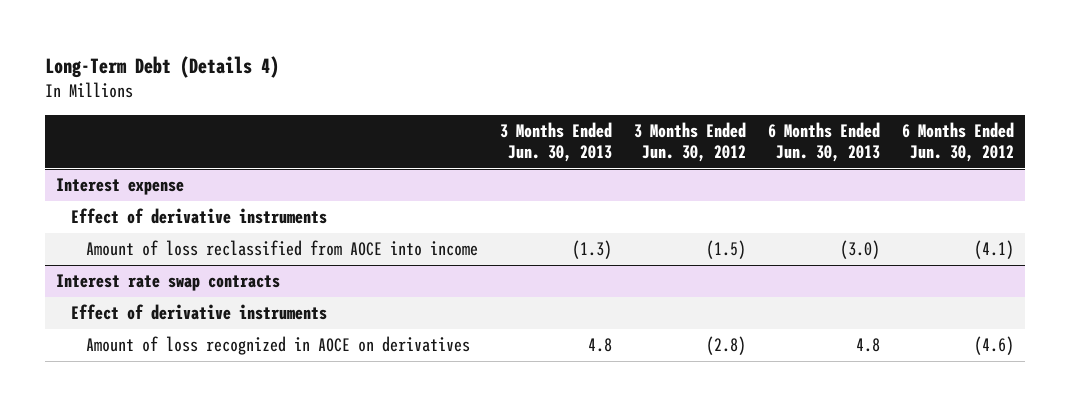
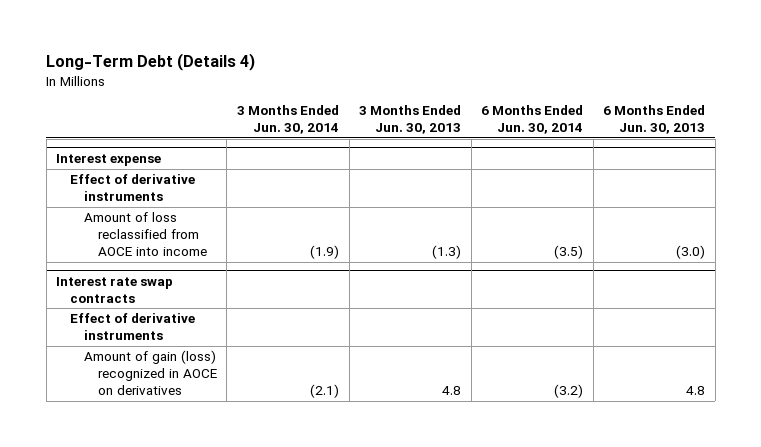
[634,122,747,162] 3 Months Ended Jun. 30, 2012 -> none
[902,122,1015,162] 6 Months Ended Jun. 30, 2012 -> none
none -> [237,105,340,134] 3 Months Ended Jun. 30, 2014
none -> [481,105,584,134] 6 Months Ended Jun. 30, 2014
[86,336,471,356] Amount of loss recognized in AOCE on derivatives -> [83,350,217,396] Amount of gain (loss) recognized in AOCE on derivatives

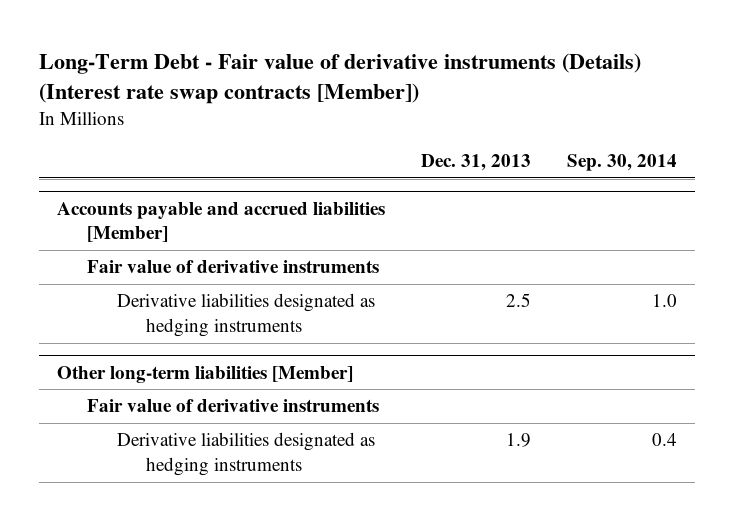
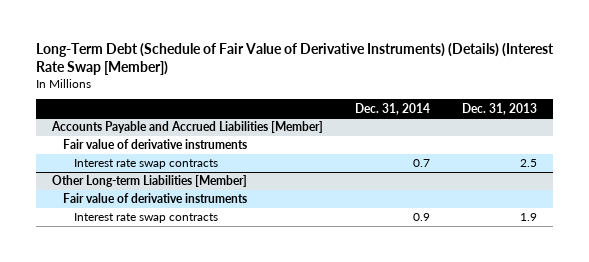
[39,53,642,104] Long-Term Debt - Fair value of derivative instruments (Details) (Interest rate swap contracts [Member]) -> [35,42,554,75] Long-Term Debt (Schedule of Fair Value of Derivative Instruments) (Details) (Interest Rate Swap [Member])
[567,153,678,171] Sep. 30, 2014 -> none
none -> [354,102,430,115] Dec. 31, 2014
[57,201,386,243] Accounts payable and accrued liabilities [Member] -> [50,121,323,134] Accounts Payable and Accrued Liabilities [Member]
[116,293,375,338] Derivative liabilities designated as hedging instruments -> [74,159,219,170] Interest rate swap contracts
[57,365,354,383] Other long-term liabilities [Member] -> [51,175,247,188] Other Long-term Liabilities [Member]
[116,432,375,477] Derivative liabilities designated as hedging instruments -> [74,213,219,224] Interest rate swap contracts

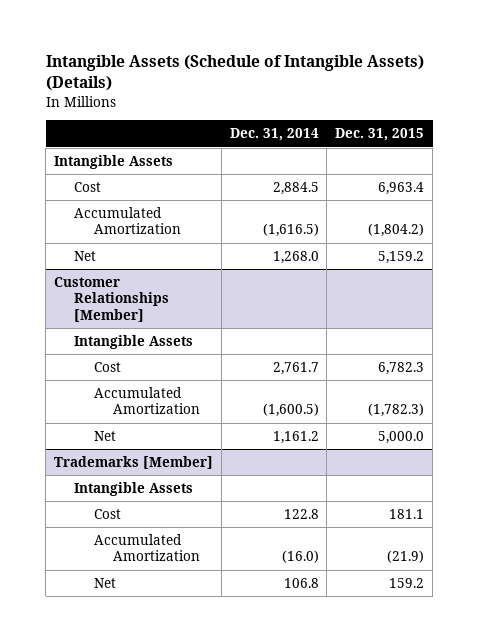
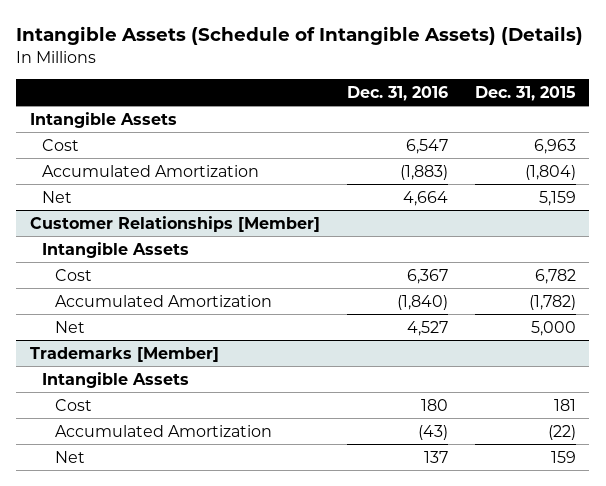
[229,128,319,142] Dec. 31, 2014 -> none
none -> [346,85,448,101] Dec. 31, 2016
[378,182,425,196] 6,963.4 -> [533,138,576,154] 6,963
[368,223,425,238] (1,804.2) -> [524,164,576,180] (1,804)
[378,251,425,265] 5,159.2 -> [538,190,576,206] 5,159
[378,362,425,376] 6,782.3 -> [534,268,576,284] 6,782
[368,403,425,418] (1,782.3) -> [528,294,576,310] (1,782)
[378,431,425,445] 5,000.0 -> [530,320,576,336] 5,000
[389,509,425,520] 181.1 -> [553,398,576,411] 181
[387,550,425,564] (21.9) -> [547,424,576,440] (22)
[389,578,425,589] 159.2 -> [550,450,576,463] 159

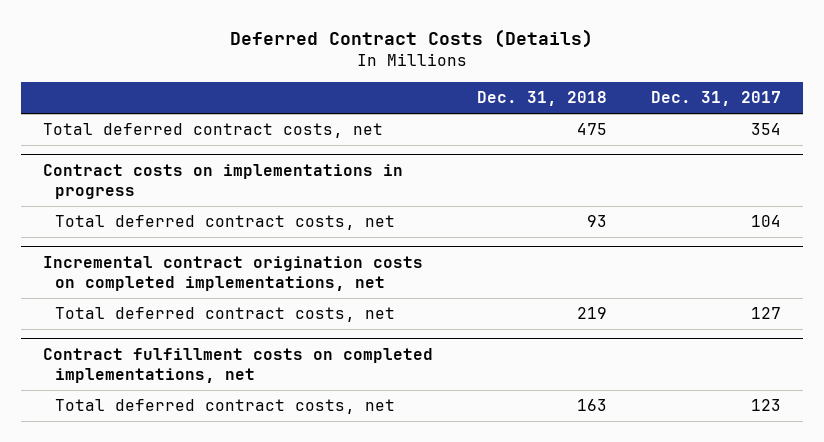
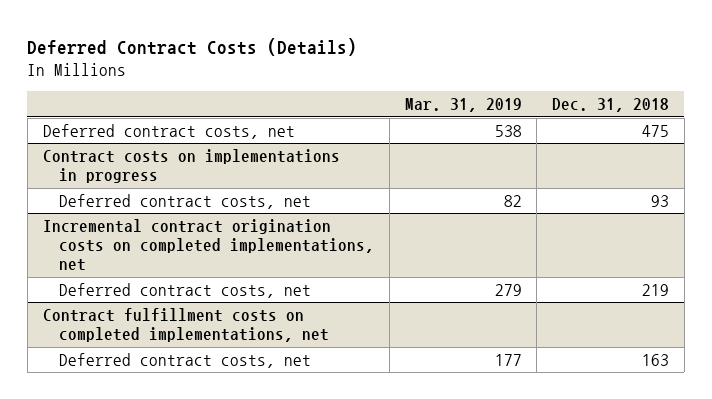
[651,91,782,107] Dec. 31, 2017 -> none
none -> [404,98,522,113] Mar. 31, 2019
[43,123,384,139] Total deferred contract costs, net -> [42,123,295,139] Deferred contract costs, net
[54,215,395,231] Total deferred contract costs, net -> [58,193,311,209] Deferred contract costs, net
[54,307,395,323] Total deferred contract costs, net -> [58,282,311,298] Deferred contract costs, net
[54,399,395,415] Total deferred contract costs, net -> [58,352,311,368] Deferred contract costs, net

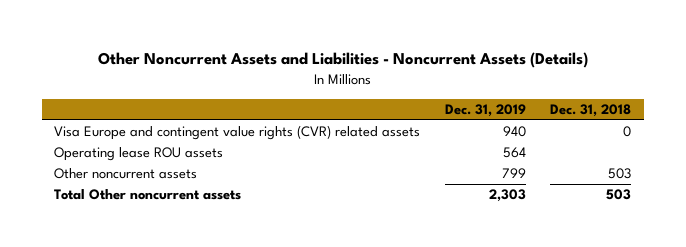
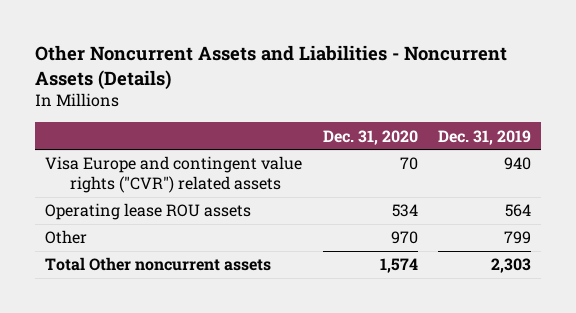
[550,104,632,118] Dec. 31, 2018 -> none
none -> [322,129,418,145] Dec. 31, 2020
[54,125,421,141] Visa Europe and contingent value rights (CVR) related assets -> [45,156,303,194] Visa Europe and contingent value rights ("CVR") related assets
[54,168,198,180] Other noncurrent assets -> [45,230,88,245] Other

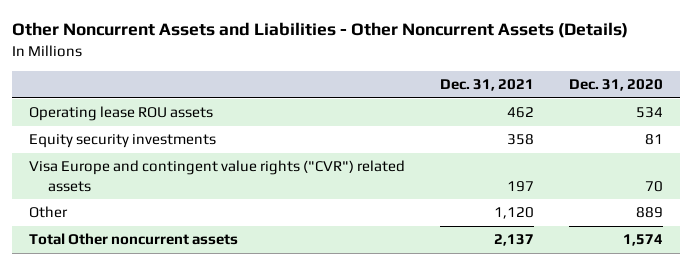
[35,44,508,90] Other Noncurrent Assets and Liabilities - Noncurrent Assets (Details) -> [12,22,629,39] Other Noncurrent Assets and Liabilities - Other Noncurrent Assets (Details)
[438,129,532,145] Dec. 31, 2019 -> none
none -> [440,79,535,92] Dec. 31, 2021
none -> [29,134,217,149] Equity security investments
[45,156,303,194] Visa Europe and contingent value rights ("CVR") related assets -> [29,160,406,192] Visa Europe and contingent value rights ("CVR") related assets
[390,231,418,245] 970 -> [635,207,663,219] 889

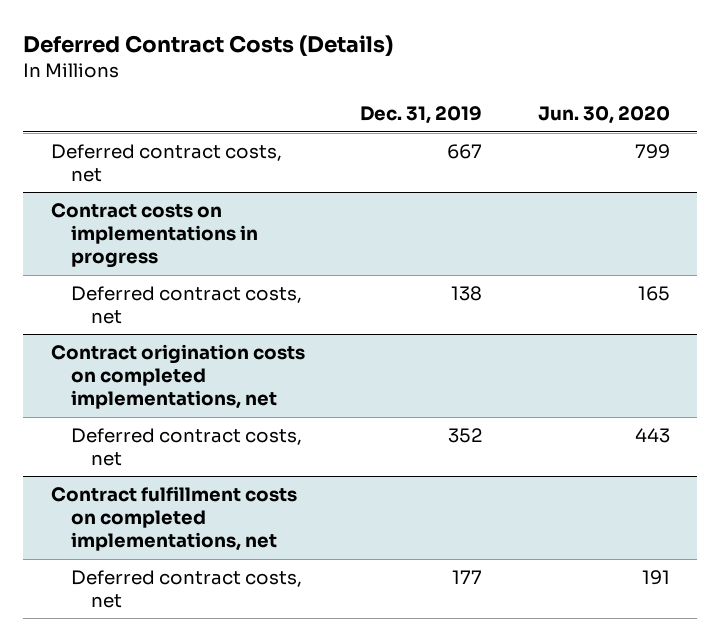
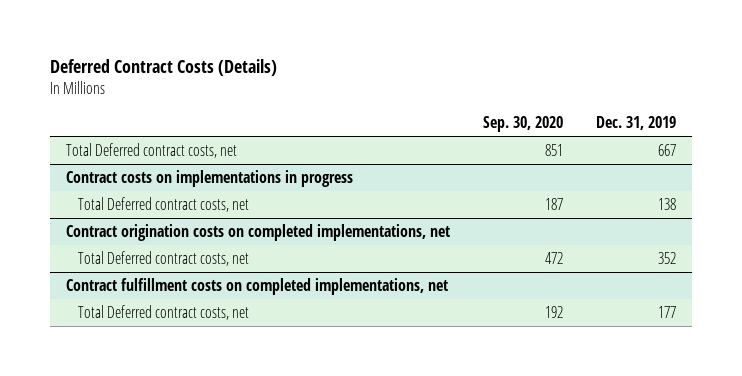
[537,106,670,125] Jun. 30, 2020 -> none
none -> [482,116,563,133] Sep. 30, 2020
[50,143,282,183] Deferred contract costs, net -> [66,142,238,158] Total Deferred contract costs, net
[70,285,302,325] Deferred contract costs, net -> [78,196,250,212] Total Deferred contract costs, net
[70,427,302,467] Deferred contract costs, net -> [78,250,250,266] Total Deferred contract costs, net
[70,569,302,609] Deferred contract costs, net -> [78,304,250,320] Total Deferred contract costs, net

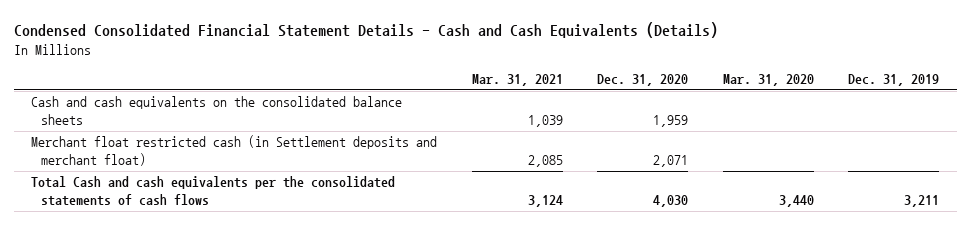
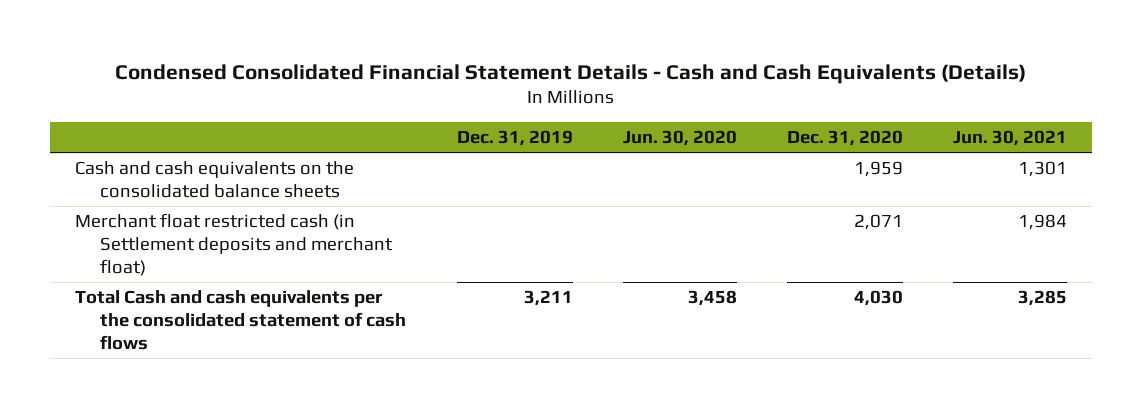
[471,74,563,87] Mar. 31, 2021 -> none
[722,74,814,87] Mar. 31, 2020 -> none
none -> [622,129,737,146] Jun. 30, 2020
none -> [953,129,1068,146] Jun. 30, 2021
[31,176,396,207] Total Cash and cash equivalents per the consolidated statements of cash flows -> [75,290,407,350] Total Cash and cash equivalents per the consolidated statement of cash flows

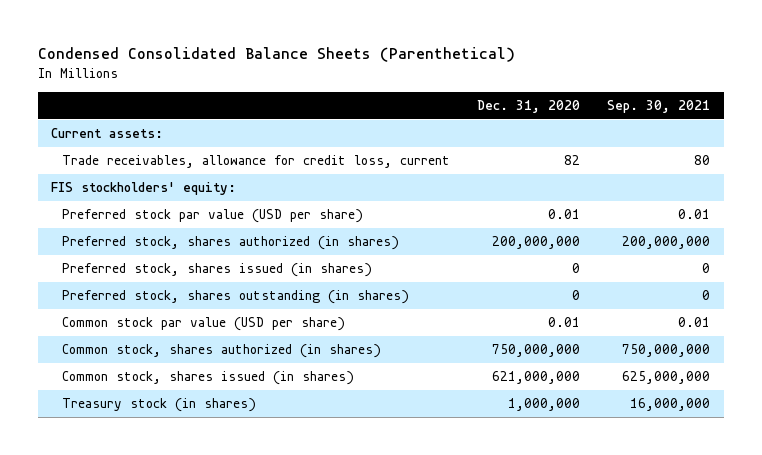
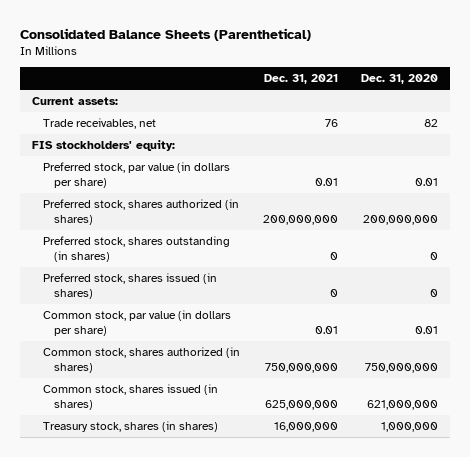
[37,47,515,63] Condensed Consolidated Balance Sheets (Parenthetical) -> [20,27,312,41] Consolidated Balance Sheets (Parenthetical)
[607,99,711,113] Sep. 30, 2021 -> none
none -> [263,74,338,85] Dec. 31, 2021
[62,155,451,169] Trade receivables, allowance for credit loss, current -> [42,118,156,130] Trade receivables, net
[62,209,364,224] Preferred stock par value (USD per share) -> [42,162,230,189] Preferred stock, par value (in dollars per share)
[62,263,373,278] Preferred stock, shares issued (in shares) -> [42,273,217,300] Preferred stock, shares issued (in shares)
[62,317,346,332] Common stock par value (USD per share) -> [42,310,231,337] Common stock, par value (in dollars per share)
[62,398,257,413] Treasury stock (in shares) -> [42,421,218,433] Treasury stock, shares (in shares)

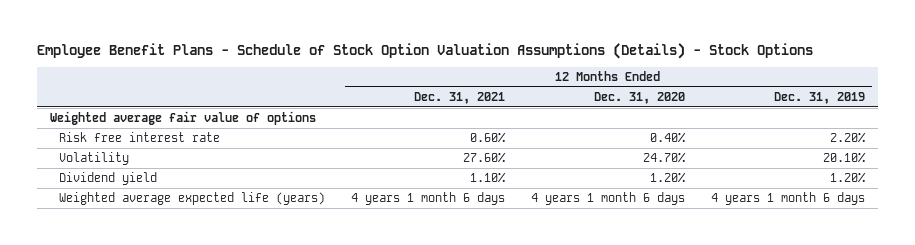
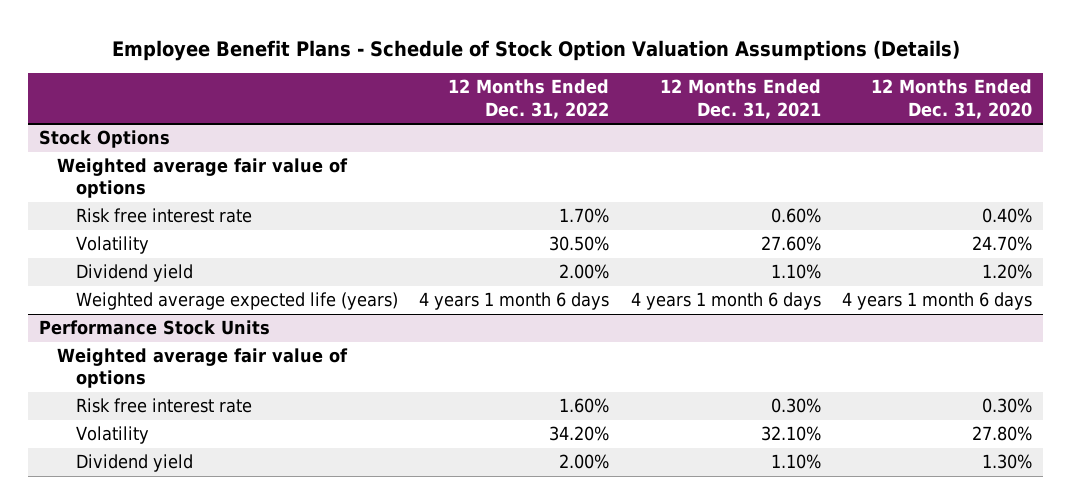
[37,43,814,60] Employee Benefit Plans - Schedule of Stock Option Valuation Assumptions (Details) - Stock Options -> [111,39,960,61] Employee Benefit Plans - Schedule of Stock Option Valuation Assumptions (Details)
[774,91,866,104] Dec. 31, 2019 -> none
none -> [448,79,610,119] 12 Months Ended Dec. 31, 2022
none -> [39,130,171,149] Stock Options
none -> [39,320,271,336] Performance Stock Units
none -> [57,348,349,389] Weighted average fair value of options
none -> [75,398,252,414] Risk free interest rate
none -> [75,426,149,445] Volatility
none -> [75,454,193,473] Dividend yield

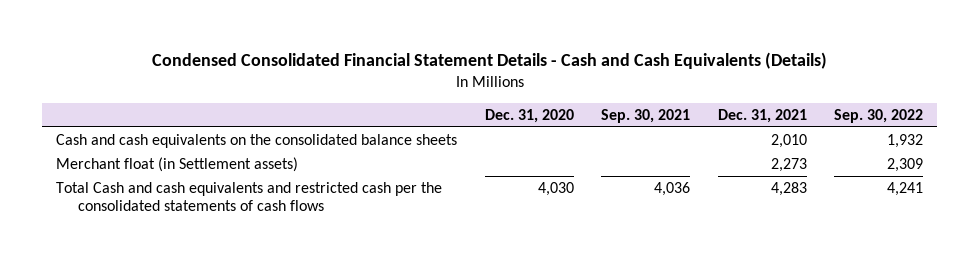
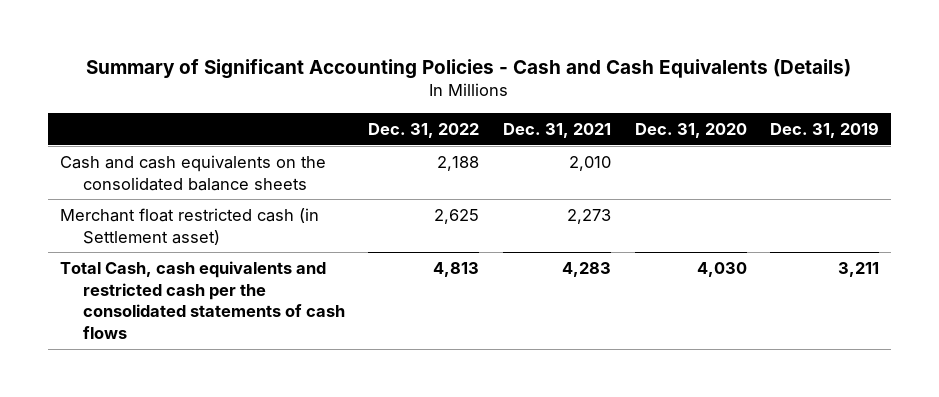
[151,52,827,70] Condensed Consolidated Financial Statement Details - Cash and Cash Equivalents (Details) -> [86,58,852,79] Summary of Significant Accounting Policies - Cash and Cash Equivalents (Details)
[601,108,691,123] Sep. 30, 2021 -> none
[834,108,924,123] Sep. 30, 2022 -> none
none -> [368,122,480,138] Dec. 31, 2022
none -> [770,121,880,138] Dec. 31, 2019
[55,156,298,172] Merchant float (in Settlement assets) -> [59,207,319,245] Merchant float restricted cash (in Settlement asset)
[55,181,442,212] Total Cash and cash equivalents and restricted cash per the consolidated statements of cash flows -> [59,260,345,339] Total Cash, cash equivalents and restricted cash per the consolidated statements of cash flows

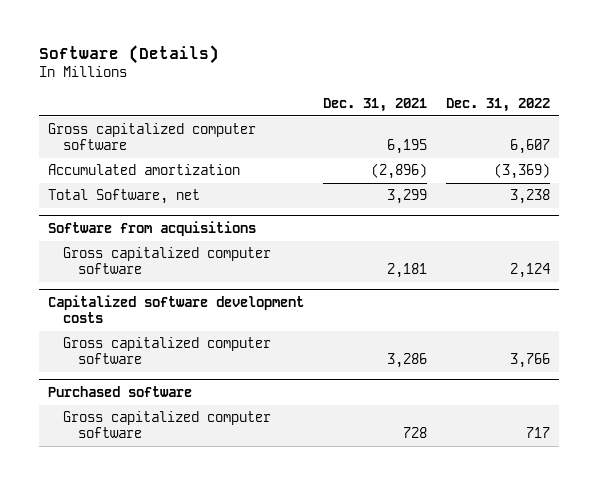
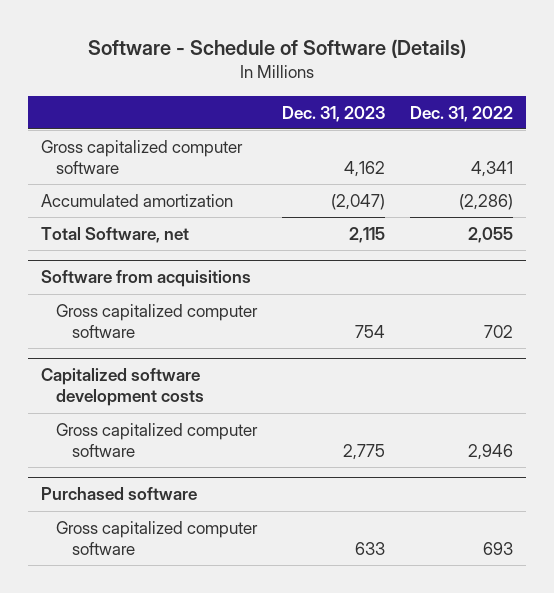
[38,45,219,65] Software (Details) -> [88,39,467,59] Software - Schedule of Software (Details)
[322,97,427,112] Dec. 31, 2021 -> none
none -> [282,105,386,122] Dec. 31, 2023
[509,138,550,154] 6,607 -> [471,160,514,177] 4,341
[493,163,550,180] (3,369) -> [459,193,514,210] (2,286)
[509,189,550,205] 3,238 -> [468,226,514,243] 2,055
[509,262,550,278] 2,124 -> [484,324,514,338] 702
[509,352,550,368] 3,766 -> [468,443,514,460] 2,946
[525,426,550,438] 717 -> [483,541,514,555] 693

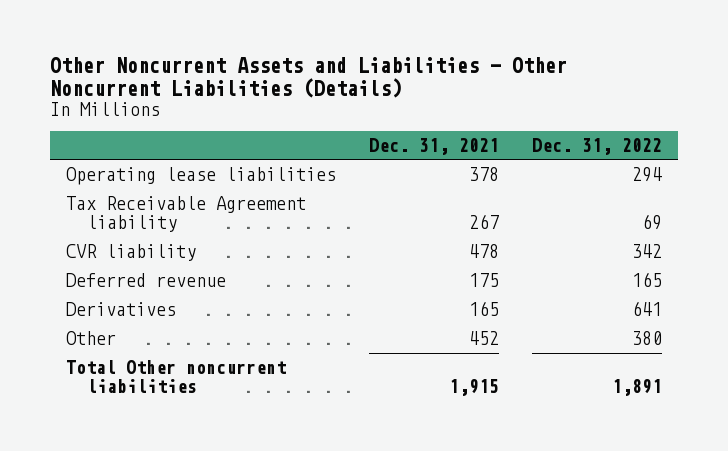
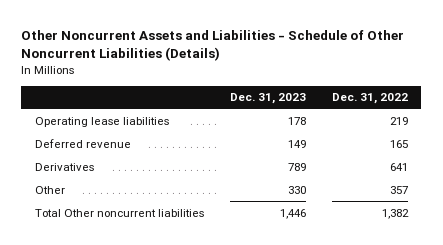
[49,56,567,98] Other Noncurrent Assets and Liabilities - Other Noncurrent Liabilities (Details) -> [21,29,405,61] Other Noncurrent Assets and Liabilities - Schedule of Other Noncurrent Liabilities (Details)
[369,137,500,155] Dec. 31, 2021 -> none
none -> [229,93,306,105] Dec. 31, 2023
[66,196,307,233] Tax Receivable Agreement liability -> none
[66,244,197,262] CVR liability -> none
[631,167,662,183] 294 -> [390,116,409,125] 219
[631,331,662,346] 380 -> [390,185,409,194] 357
[611,379,662,397] 1,891 -> [382,208,410,219] 1,382

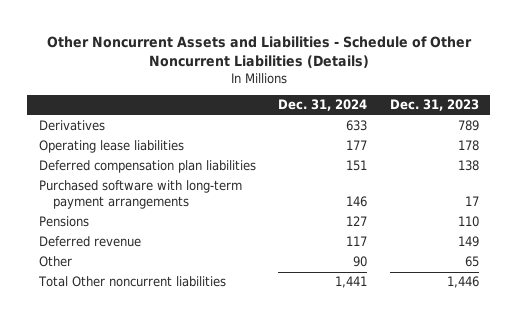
[332,93,409,105] Dec. 31, 2022 -> none
none -> [278,99,368,112] Dec. 31, 2024
[34,162,94,171] Derivatives -> [38,120,105,132] Derivatives
none -> [38,160,256,174] Deferred compensation plan liabilities
none -> [38,180,242,210] Purchased software with long-term payment arrangements
none -> [38,216,89,228] Pensions
[287,185,306,194] 330 -> [464,256,479,268] 65

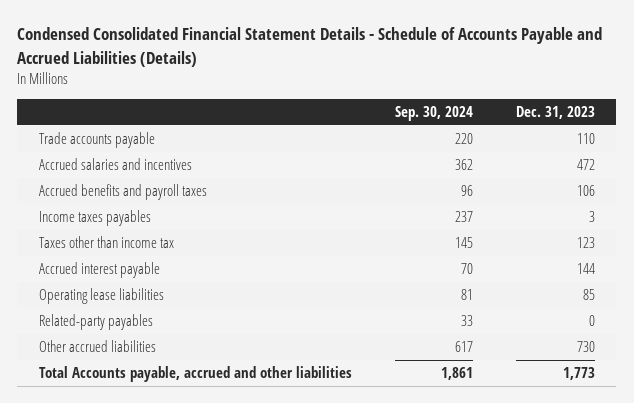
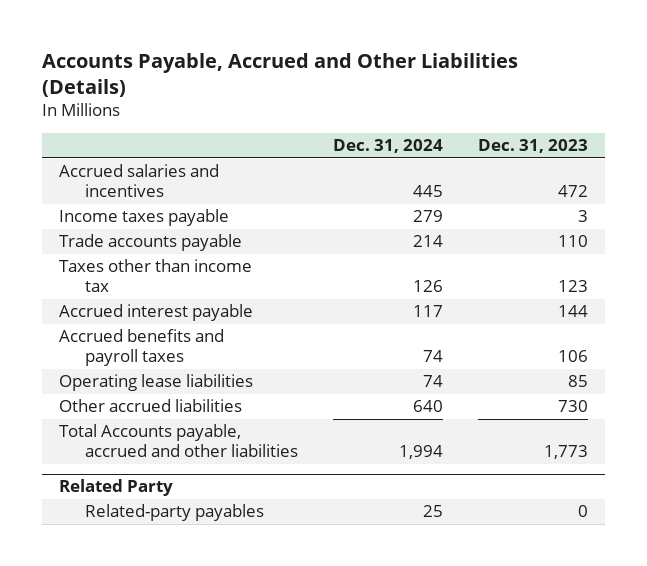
[17,27,603,67] Condensed Consolidated Financial Statement Details - Schedule of Accounts Payable and Accrued Liabilities (Details) -> [41,52,518,97] Accounts Payable, Accrued and Other Liabilities (Details)
[394,106,473,122] Sep. 30, 2024 -> none
none -> [333,139,444,154] Dec. 31, 2024
[38,210,151,227] Income taxes payables -> [59,209,230,227] Income taxes payable
[38,132,155,149] Trade accounts payable -> [59,234,243,252] Trade accounts payable
[38,184,207,201] Accrued benefits and payroll taxes -> [59,329,225,367] Accrued benefits and payroll taxes
[38,314,153,331] Related-party payables -> none
none -> [59,479,174,497] Related Party
none -> [85,504,265,522] Related-party payables

